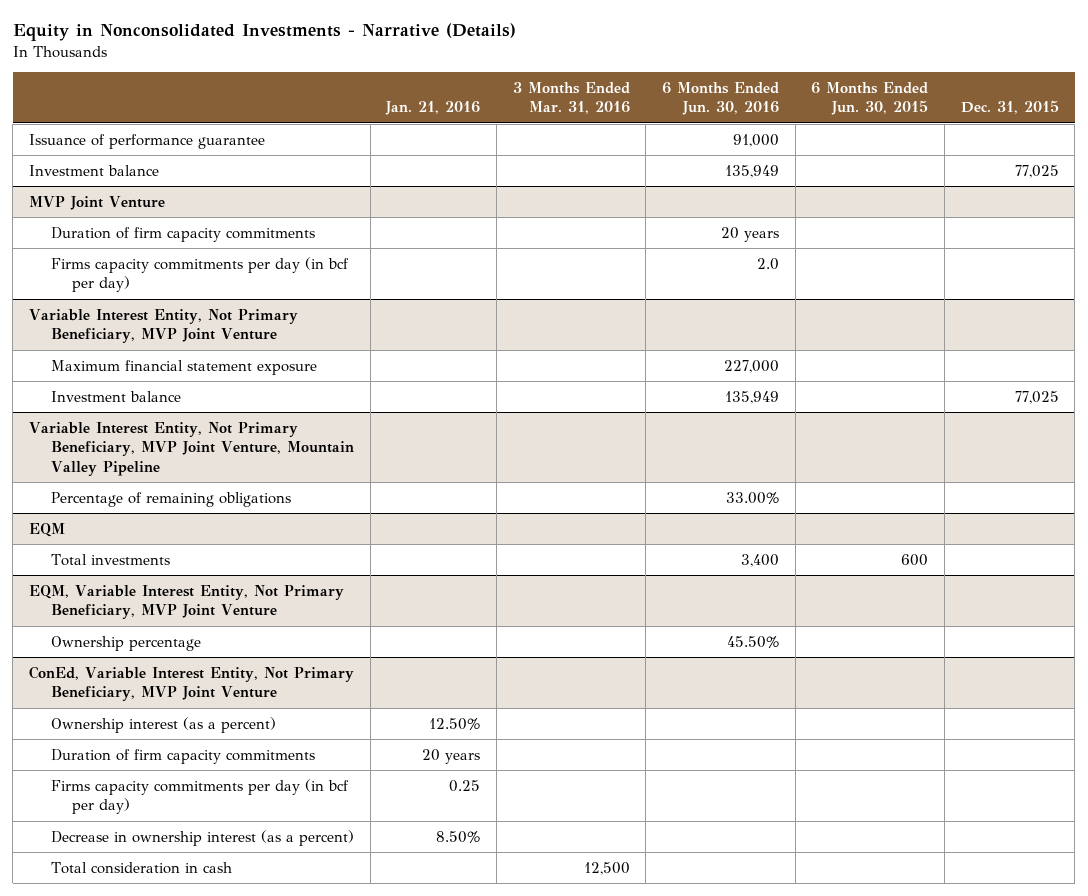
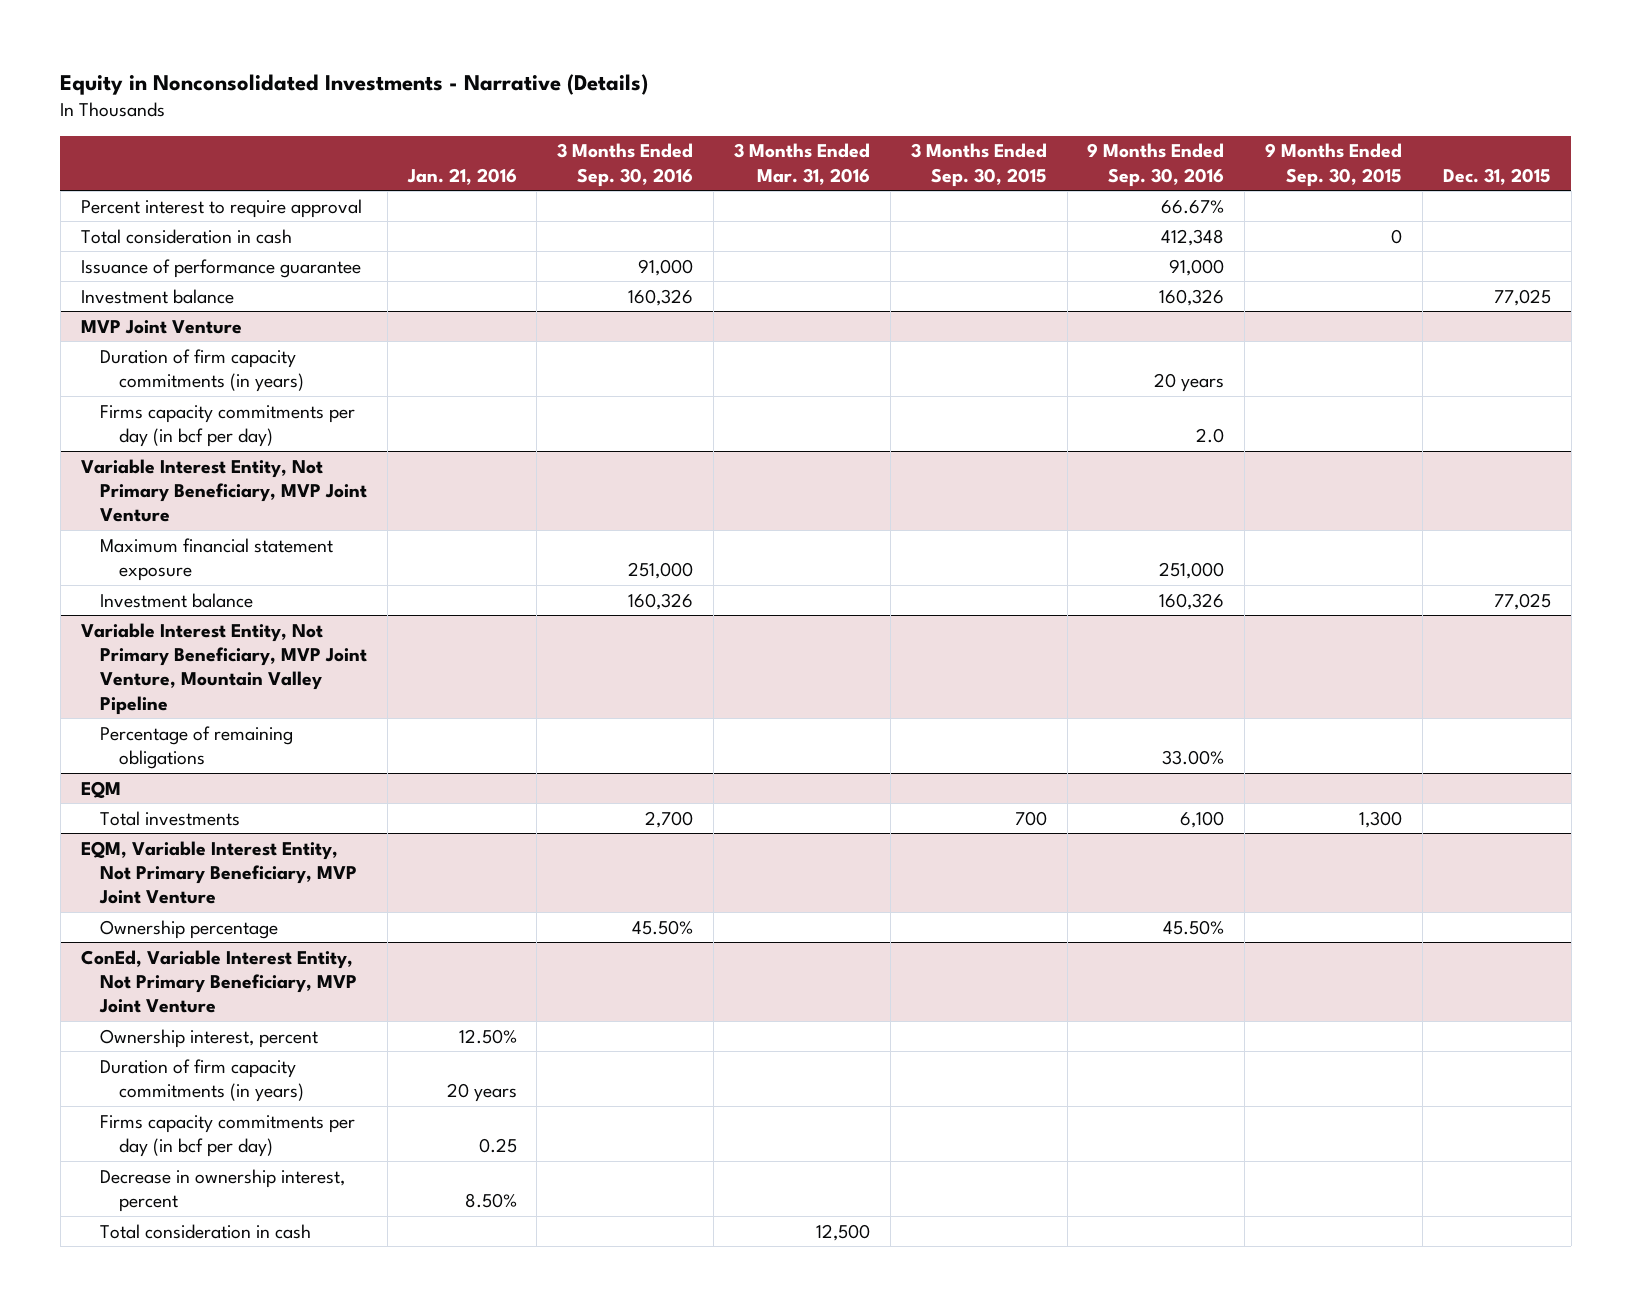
[661,81,779,116] 6 Months Ended Jun. 30, 2016 -> none
[811,81,929,116] 6 Months Ended Jun. 30, 2015 -> none
none -> [557,143,694,187] 3 Months Ended Sep. 30, 2016
none -> [910,143,1047,187] 3 Months Ended Sep. 30, 2015
none -> [1087,143,1225,187] 9 Months Ended Sep. 30, 2016
none -> [1265,143,1403,187] 9 Months Ended Sep. 30, 2015
none -> [80,198,362,218] Percent interest to require approval
none -> [80,228,292,244] Total consideration in cash
[50,226,315,242] Duration of firm capacity commitments -> [99,348,305,392] Duration of firm capacity commitments (in years)
[50,716,276,733] Ownership interest (as a percent) -> [99,1028,318,1048] Ownership interest, percent
[50,748,315,764] Duration of firm capacity commitments -> [99,1058,305,1102] Duration of firm capacity commitments (in years)
[50,829,354,846] Decrease in ownership interest (as a percent) -> [99,1168,345,1212] Decrease in ownership interest, percent

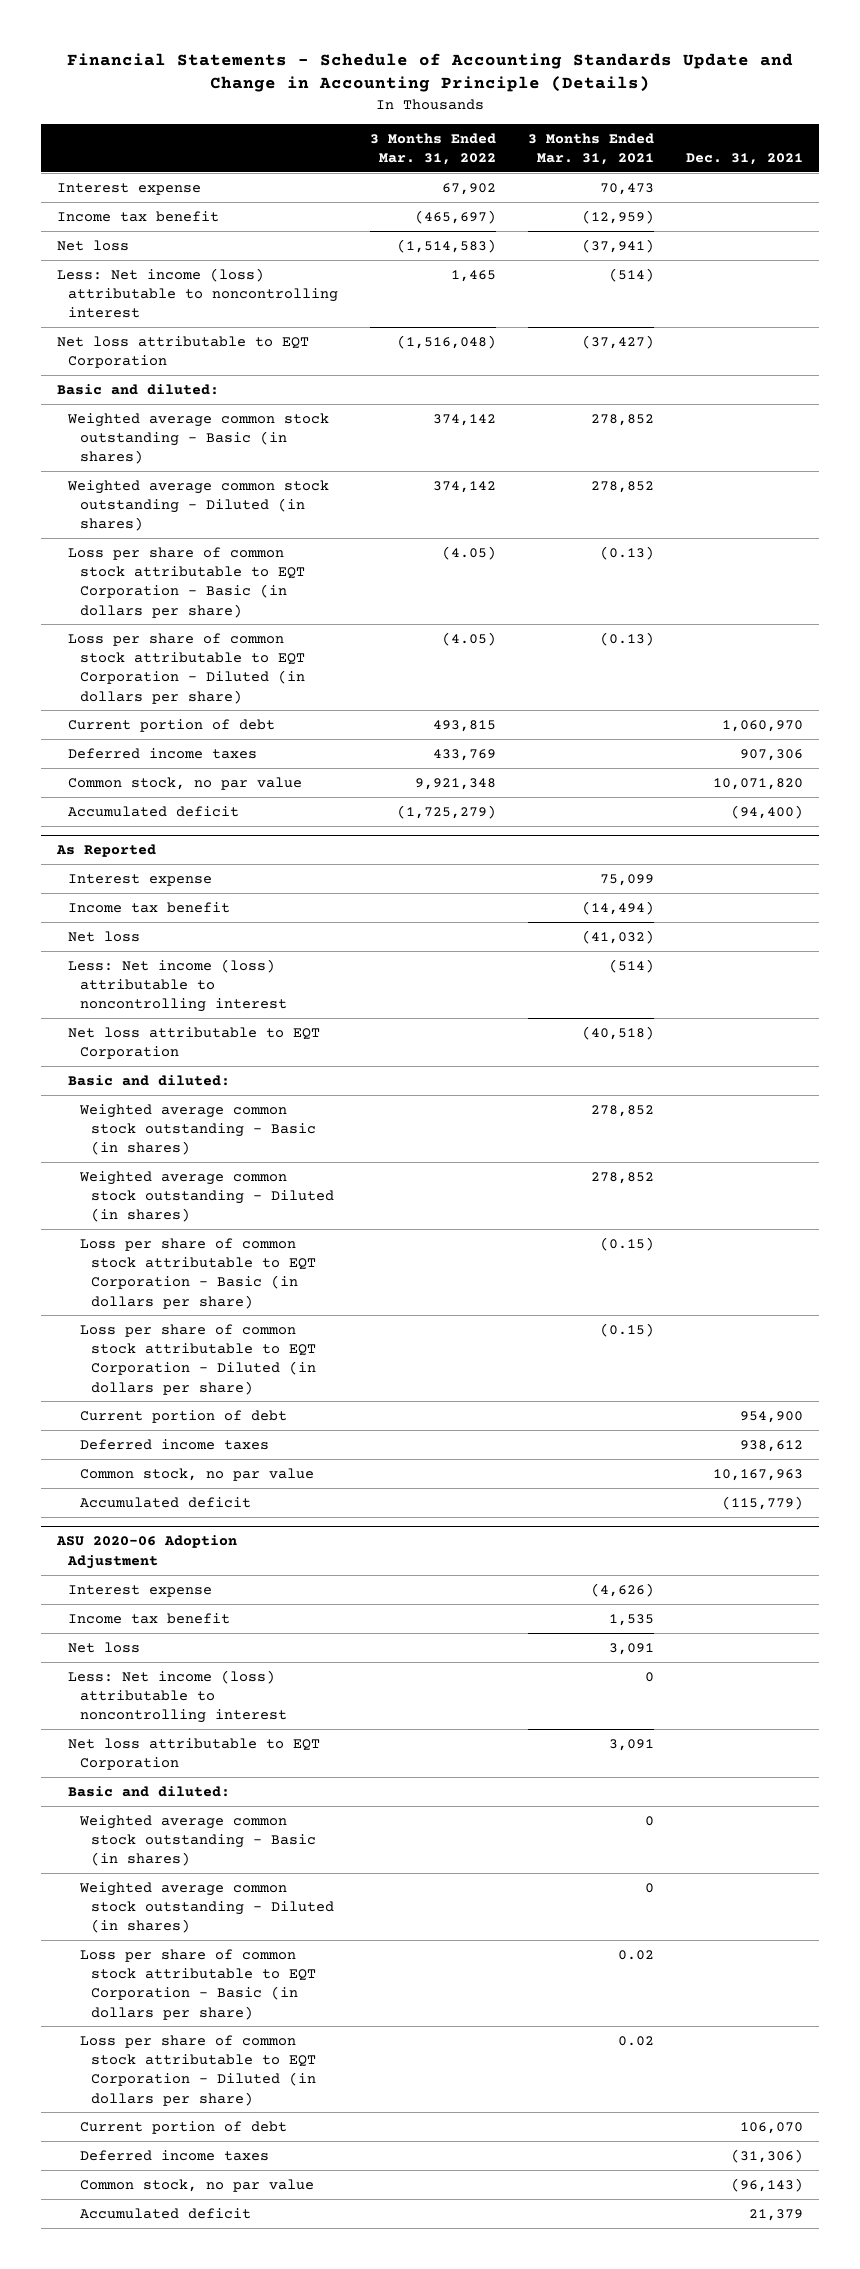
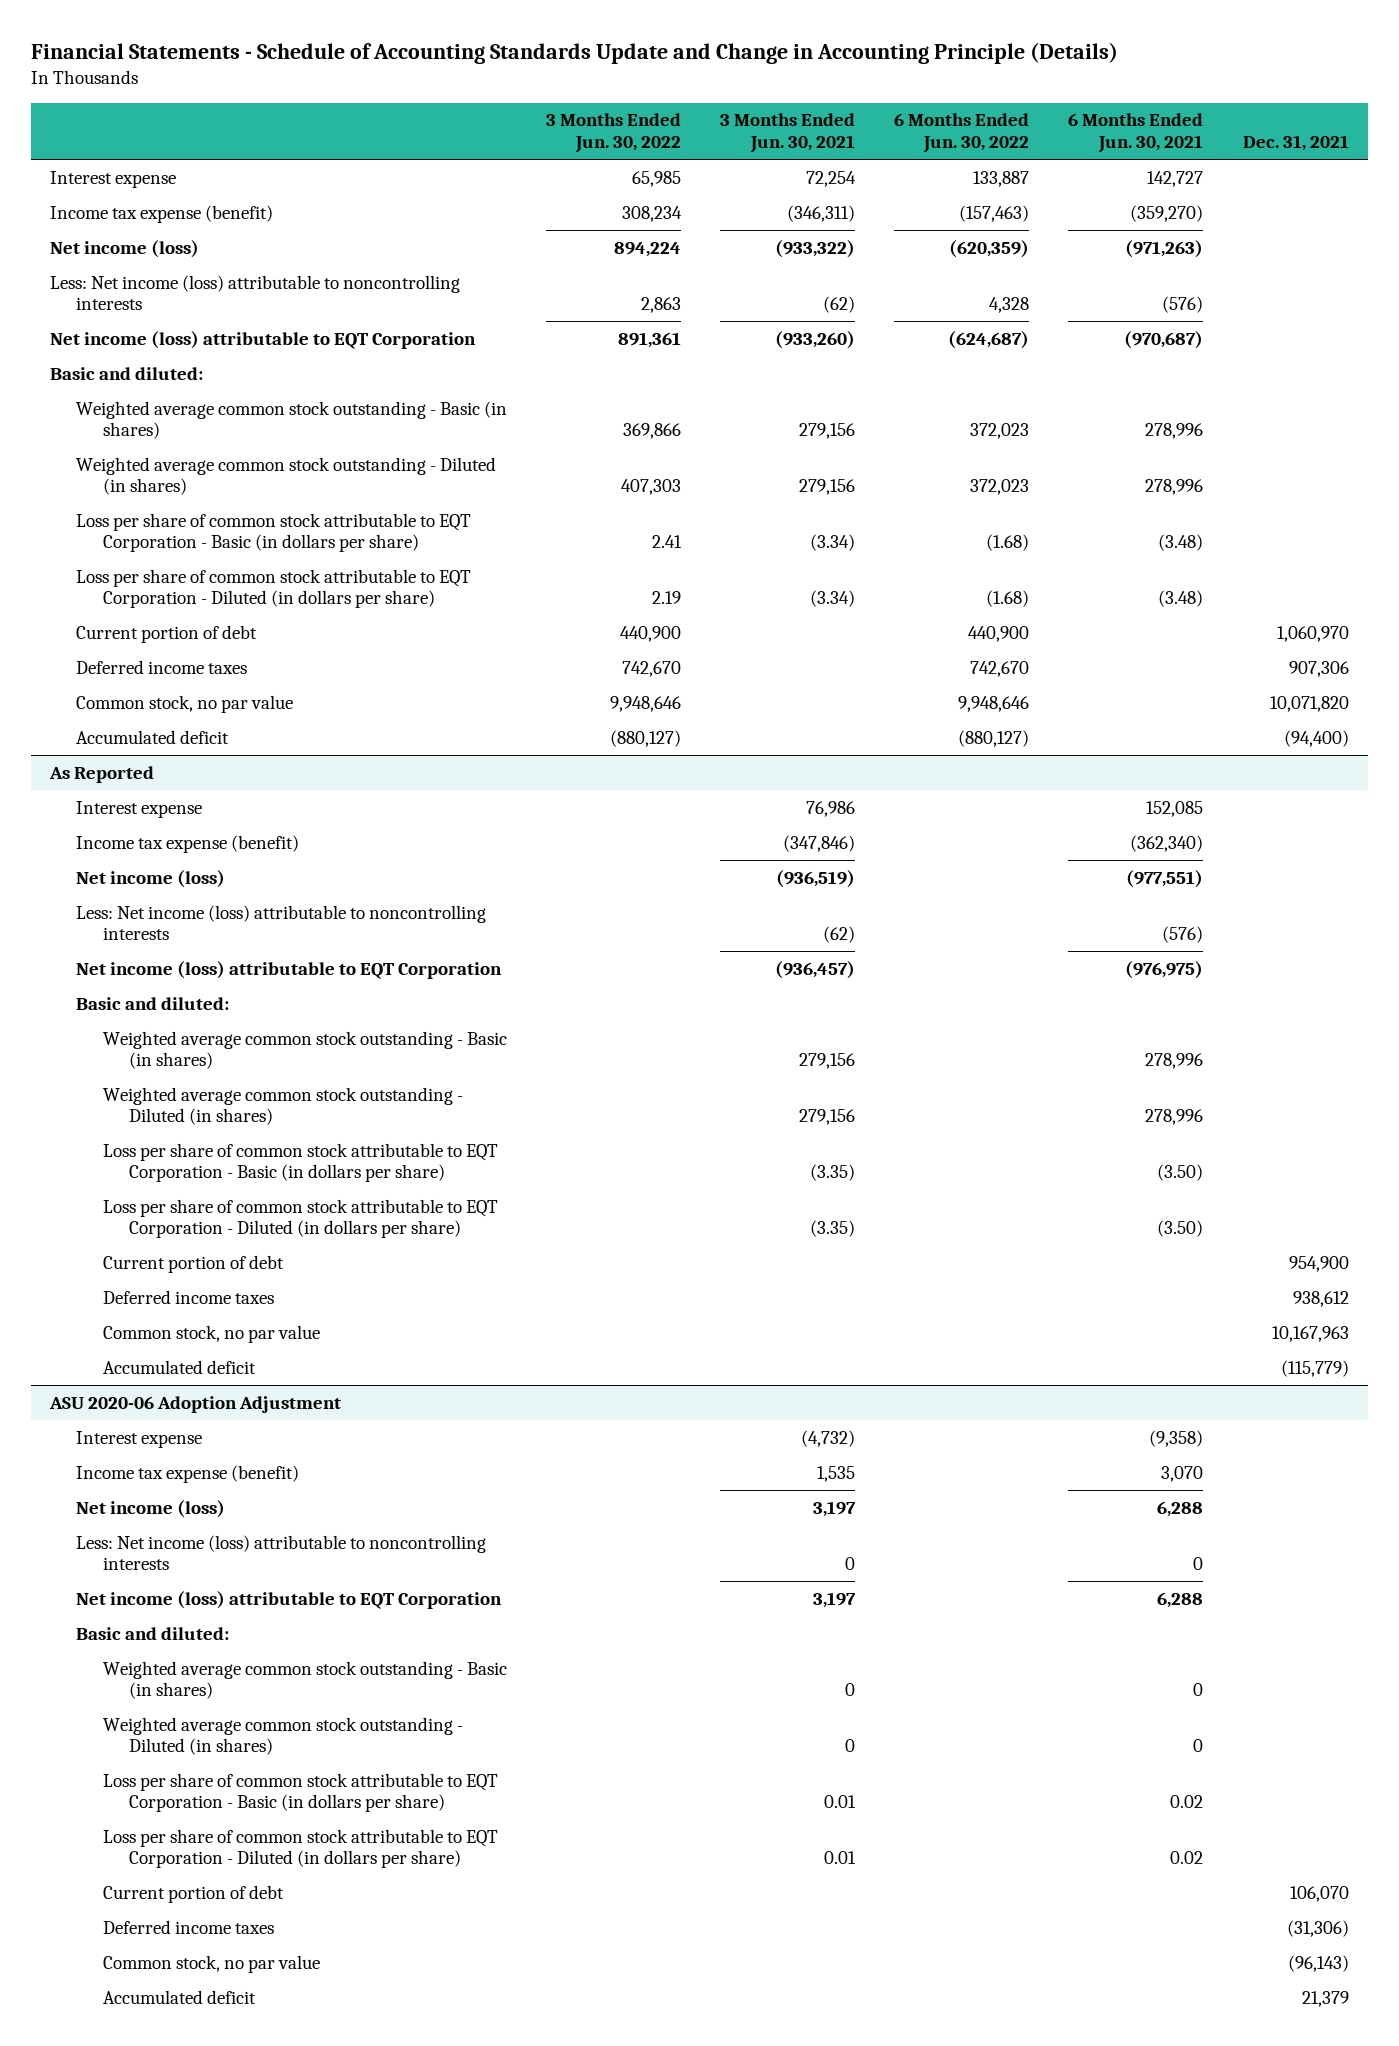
[370,132,497,165] 3 Months Ended Mar. 31, 2022 -> none
[528,132,655,165] 3 Months Ended Mar. 31, 2021 -> none
none -> [546,113,682,154] 3 Months Ended Jun. 30, 2022
none -> [720,113,856,154] 3 Months Ended Jun. 30, 2021
none -> [894,113,1030,154] 6 Months Ended Jun. 30, 2022
none -> [1068,113,1204,154] 6 Months Ended Jun. 30, 2021
[57,210,220,222] Income tax benefit -> [50,204,274,223] Income tax expense (benefit)
[57,239,130,251] Net loss -> [50,239,200,258] Net income (loss)
[57,267,339,319] Less: Net income (loss) attributable to noncontrolling interest -> [50,274,461,311] Less: Net income (loss) attributable to noncontrolling interests
[57,335,310,368] Net loss attributable to EQT Corporation -> [50,330,477,349] Net income (loss) attributable to EQT Corporation
[68,901,231,913] Income tax benefit -> [76,834,300,853] Income tax expense (benefit)
[68,930,141,942] Net loss -> [76,869,226,888] Net income (loss)
[68,958,287,1013] Less: Net income (loss) attributable to noncontrolling interest -> [76,904,487,941] Less: Net income (loss) attributable to noncontrolling interests
[68,1026,321,1059] Net loss attributable to EQT Corporation -> [76,960,503,979] Net income (loss) attributable to EQT Corporation
[68,1612,231,1624] Income tax benefit -> [76,1464,300,1483] Income tax expense (benefit)
[68,1641,141,1653] Net loss -> [76,1499,226,1518] Net income (loss)
[68,1669,287,1724] Less: Net income (loss) attributable to noncontrolling interest -> [76,1534,487,1571] Less: Net income (loss) attributable to noncontrolling interests
[68,1737,321,1770] Net loss attributable to EQT Corporation -> [76,1590,503,1609] Net income (loss) attributable to EQT Corporation

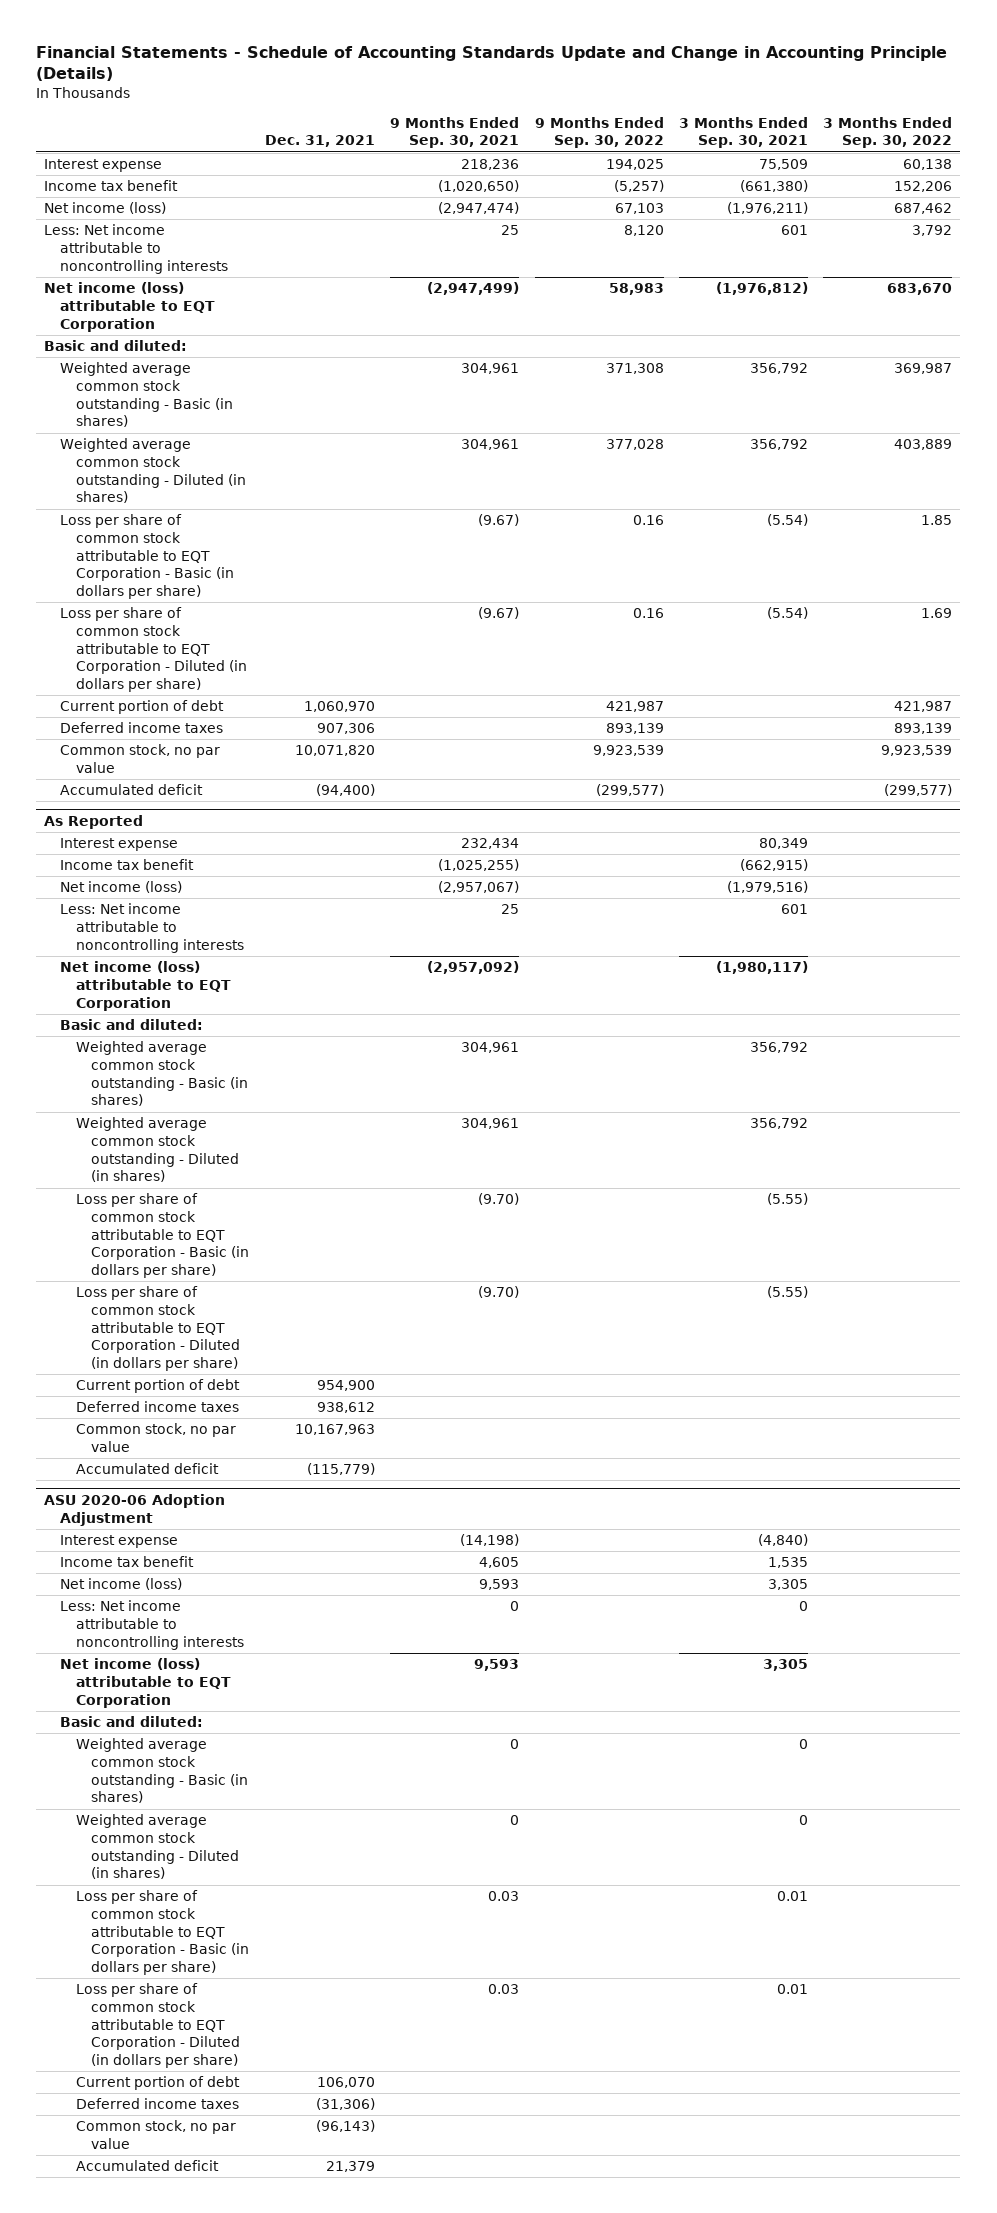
[546,113,682,154] 3 Months Ended Jun. 30, 2022 -> none
[720,113,856,154] 3 Months Ended Jun. 30, 2021 -> none
[894,113,1030,154] 6 Months Ended Jun. 30, 2022 -> none
[1068,113,1204,154] 6 Months Ended Jun. 30, 2021 -> none
none -> [390,116,520,149] 9 Months Ended Sep. 30, 2021
none -> [534,116,664,149] 9 Months Ended Sep. 30, 2022
none -> [679,116,809,149] 3 Months Ended Sep. 30, 2021
none -> [823,116,953,149] 3 Months Ended Sep. 30, 2022
[50,204,274,223] Income tax expense (benefit) -> [44,180,179,192] Income tax benefit
[50,274,461,311] Less: Net income (loss) attributable to noncontrolling interests -> [44,224,228,274] Less: Net income attributable to noncontrolling interests
[76,834,300,853] Income tax expense (benefit) -> [59,859,194,871] Income tax benefit
[76,904,487,941] Less: Net income (loss) attributable to noncontrolling interests -> [59,903,244,953] Less: Net income attributable to noncontrolling interests
[76,1464,300,1483] Income tax expense (benefit) -> [59,1556,194,1568] Income tax benefit
[76,1534,487,1571] Less: Net income (loss) attributable to noncontrolling interests -> [59,1600,244,1650] Less: Net income attributable to noncontrolling interests

